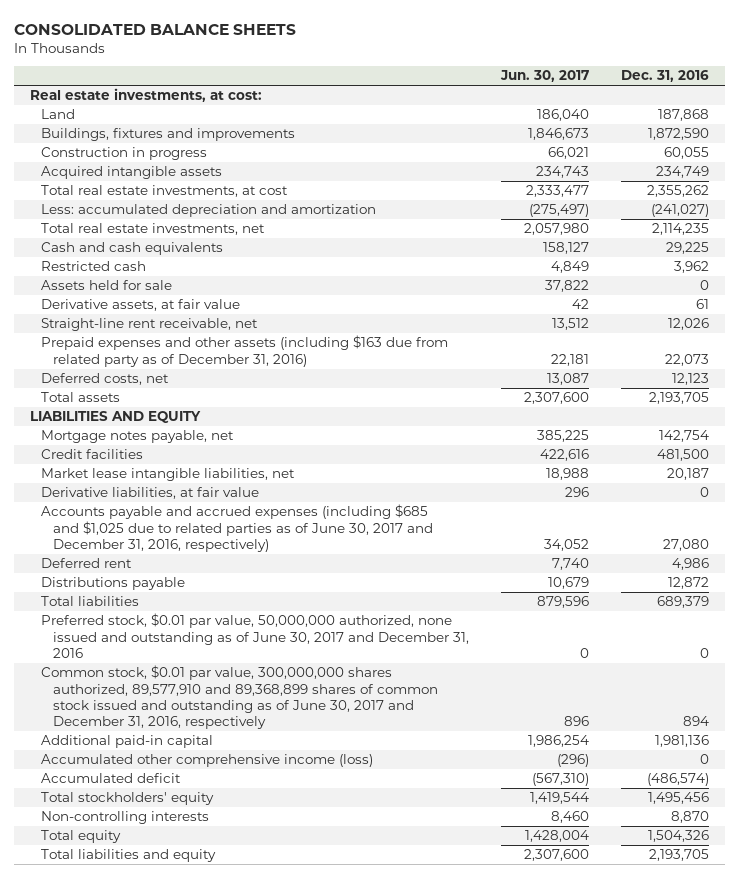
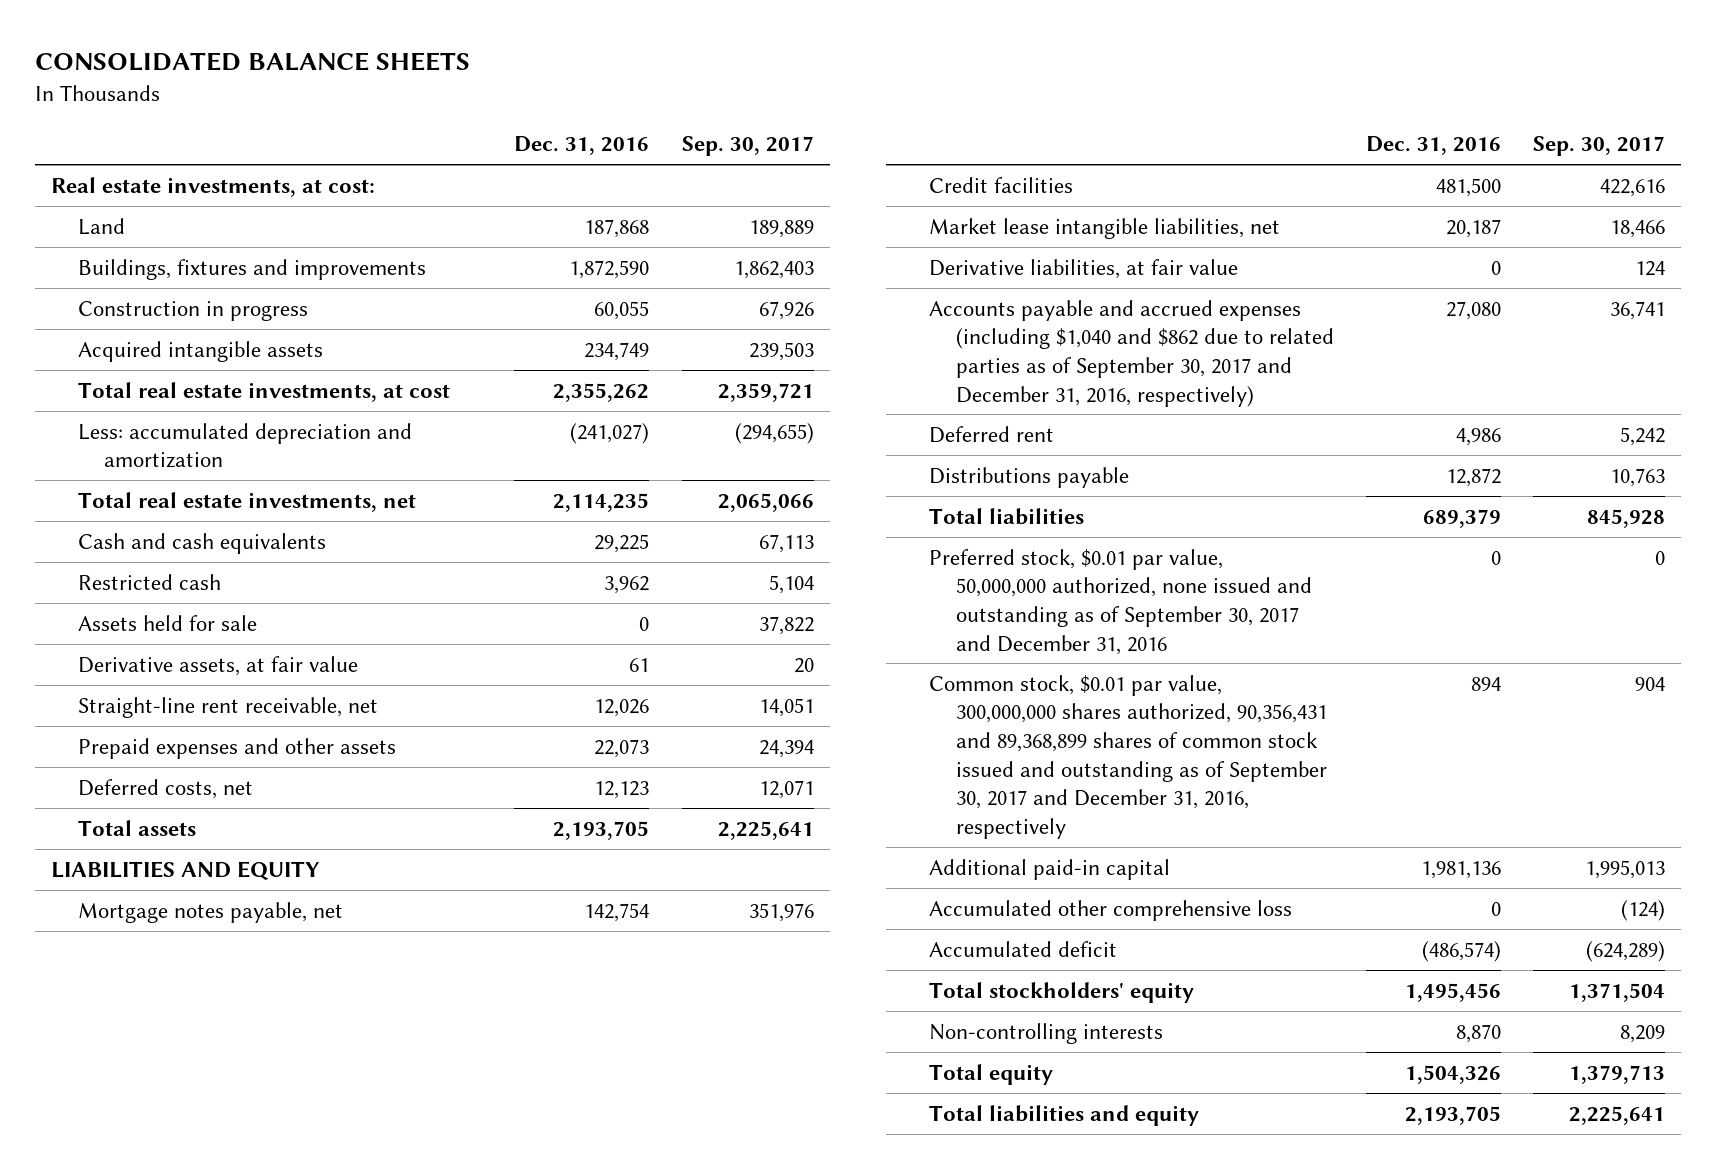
[499,70,589,83] Jun. 30, 2017 -> none
none -> [681,136,814,157] Sep. 30, 2017
[41,335,449,367] Prepaid expenses and other assets (including $163 due from related party as of December 31, 2016) -> [77,737,396,759] Prepaid expenses and other assets
[41,504,433,552] Accounts payable and accrued expenses (including $685 and $1,025 due to related parties as of June 30, 2017 and December 31, 2016, respectively) -> [929,299,1334,407] Accounts payable and accrued expenses (including $1,040 and $862 due to related parties as of September 30, 2017 and December 31, 2016, respectively)
[41,613,469,658] Preferred stock, $0.01 par value, 50,000,000 authorized, none issued and outstanding as of June 30, 2017 and December 31, 2016 -> [929,548,1312,655] Preferred stock, $0.01 par value, 50,000,000 authorized, none issued and outstanding as of September 30, 2017 and December 31, 2016
[41,665,438,729] Common stock, $0.01 par value, 300,000,000 shares authorized, 89,577,910 and 89,368,899 shares of common stock issued and outstanding as of June 30, 2017 and December 31, 2016, respectively -> [929,674,1327,839] Common stock, $0.01 par value, 300,000,000 shares authorized, 90,356,431 and 89,368,899 shares of common stock issued and outstanding as of September 30, 2017 and December 31, 2016, respectively
[41,754,374,768] Accumulated other comprehensive income (loss) -> [929,899,1293,921] Accumulated other comprehensive loss

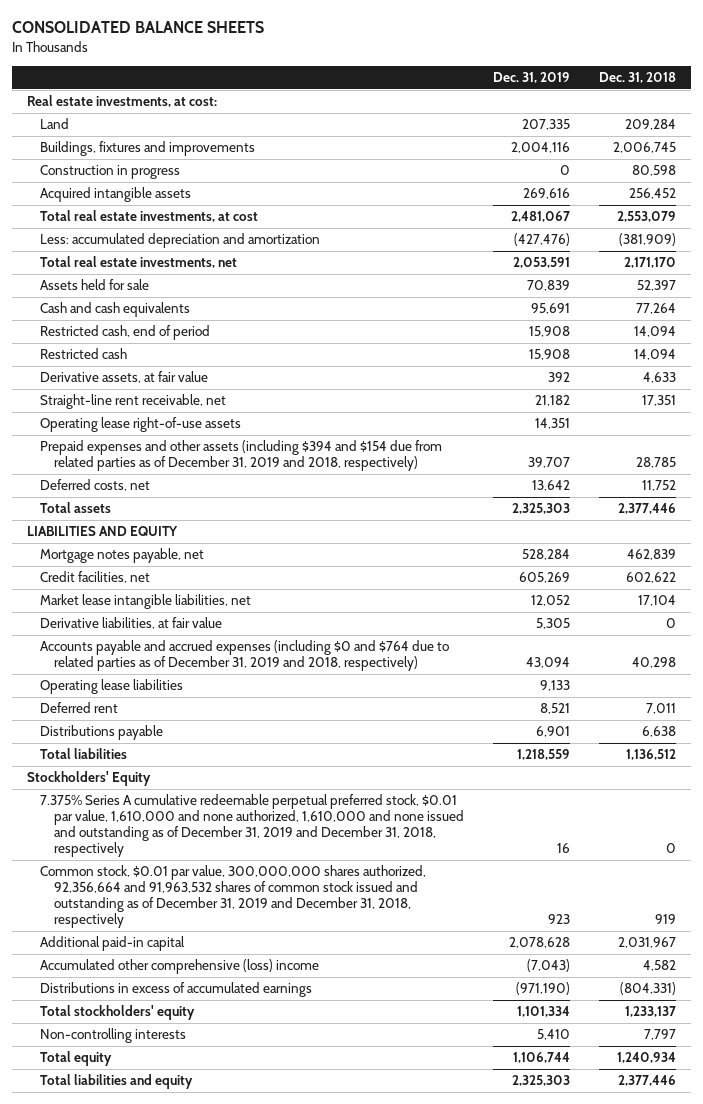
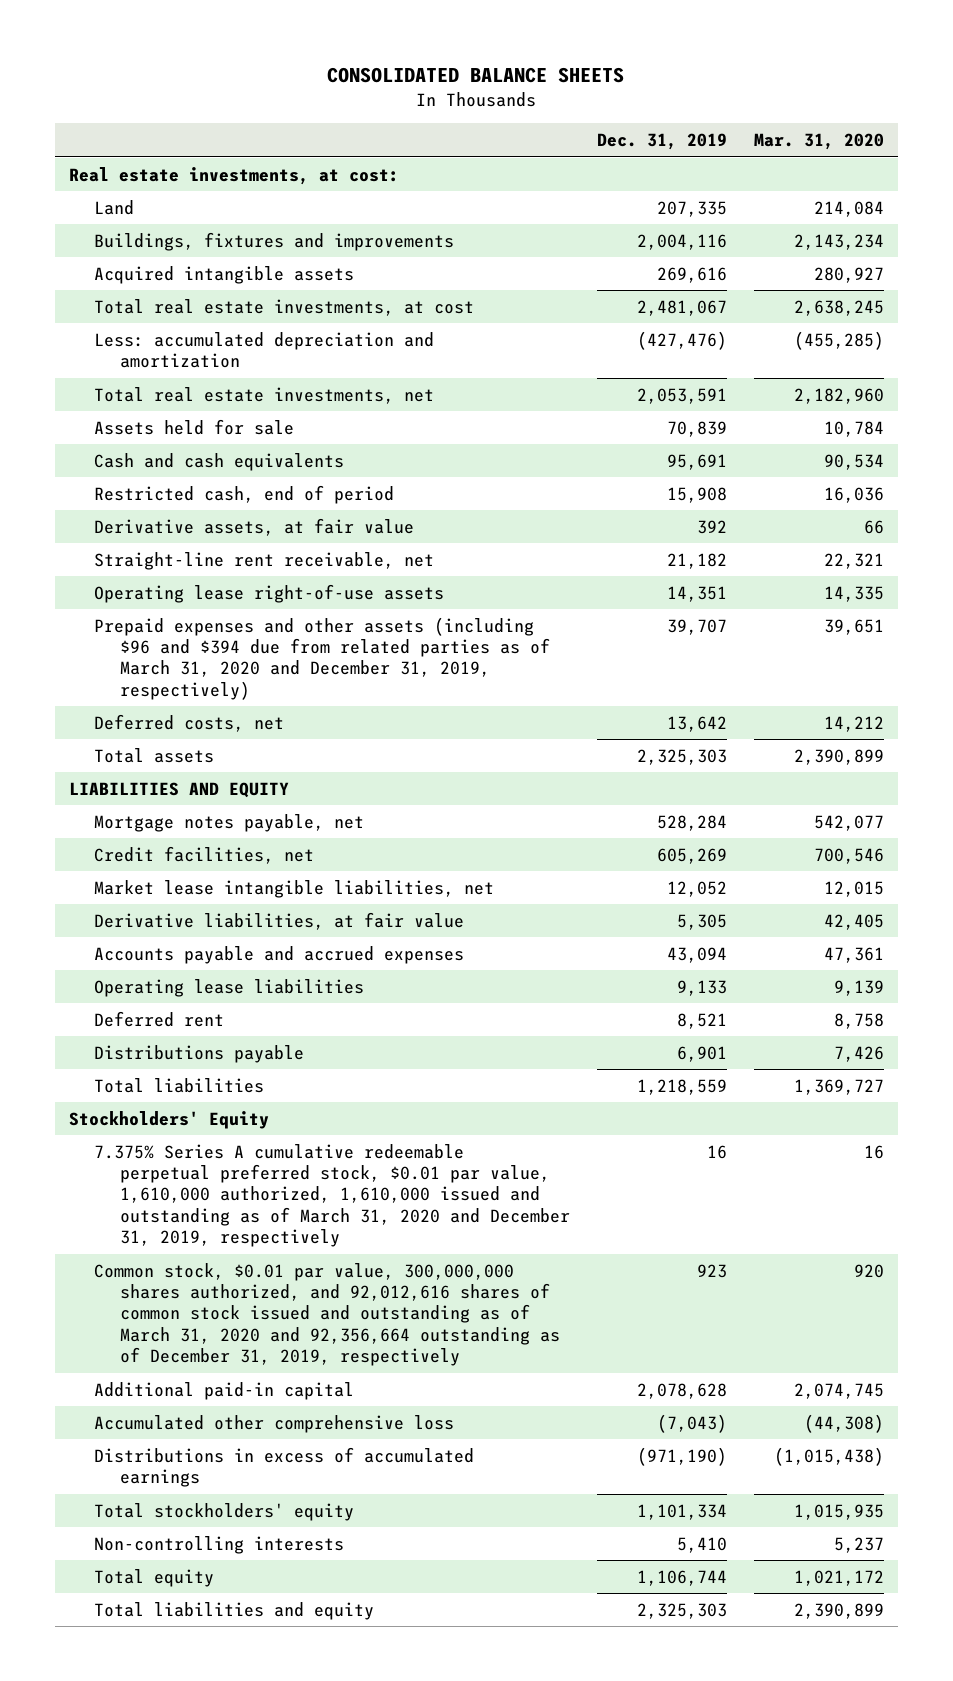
[599,72,677,84] Dec. 31, 2018 -> none
none -> [754,133,885,151] Mar. 31, 2020
[40,165,181,180] Construction in progress -> none
[40,348,128,360] Restricted cash -> none
[40,440,443,472] Prepaid expenses and other assets (including $394 and $154 due from related parties as of December 31, 2019 and 2018, respectively) -> [94,616,550,700] Prepaid expenses and other assets (including $96 and $394 due from related parties as of March 31, 2020 and December 31, 2019, respectively)
[40,640,450,672] Accounts payable and accrued expenses (including $0 and $764 due to related parties as of December 31, 2019 and 2018, respectively) -> [94,945,465,964] Accounts payable and accrued expenses
[40,794,464,858] 7.375% Series A cumulative redeemable perpetual preferred stock, $0.01 par value, 1,610,000 and none authorized, 1,610,000 and none issued and outstanding as of December 31, 2019 and December 31, 2018, respectively -> [94,1143,570,1248] 7.375% Series A cumulative redeemable perpetual preferred stock, $0.01 par value, 1,610,000 authorized, 1,610,000 issued and outstanding as of March 31, 2020 and December 31, 2019, respectively
[40,865,427,929] Common stock, $0.01 par value, 300,000,000 shares authorized, 92,356,664 and 91,963,532 shares of common stock issued and outstanding as of December 31, 2019 and December 31, 2018, respectively -> [94,1262,560,1367] Common stock, $0.01 par value, 300,000,000 shares authorized, and 92,012,616 shares of common stock issued and outstanding as of March 31, 2020 and 92,356,664 outstanding as of December 31, 2019, respectively
[40,959,320,975] Accumulated other comprehensive (loss) income -> [94,1414,455,1433] Accumulated other comprehensive loss

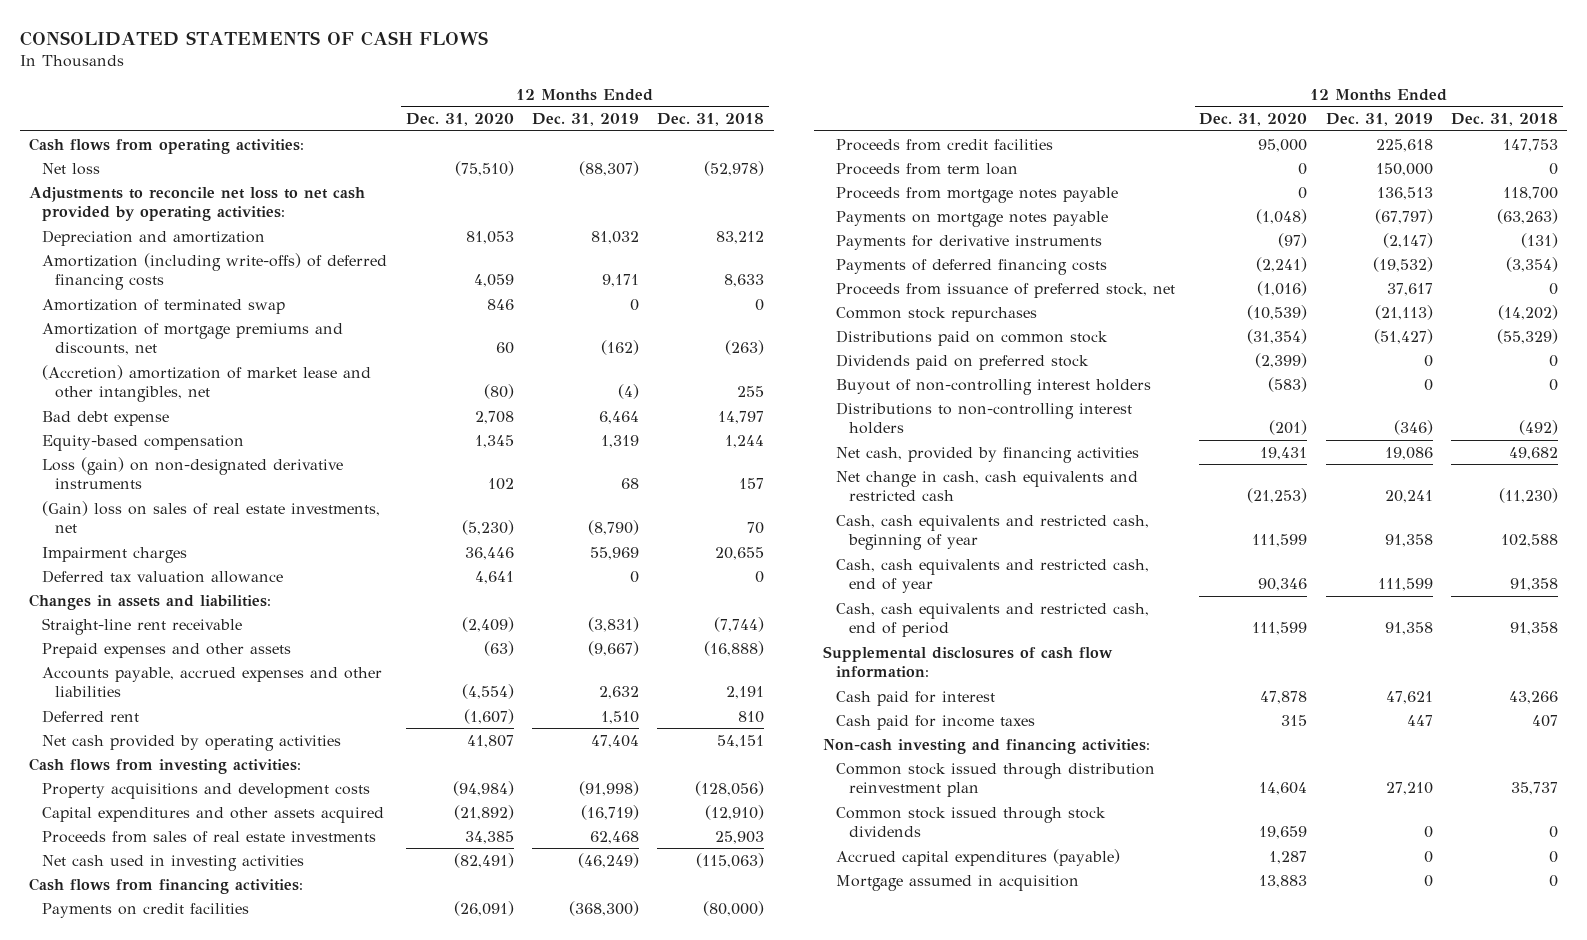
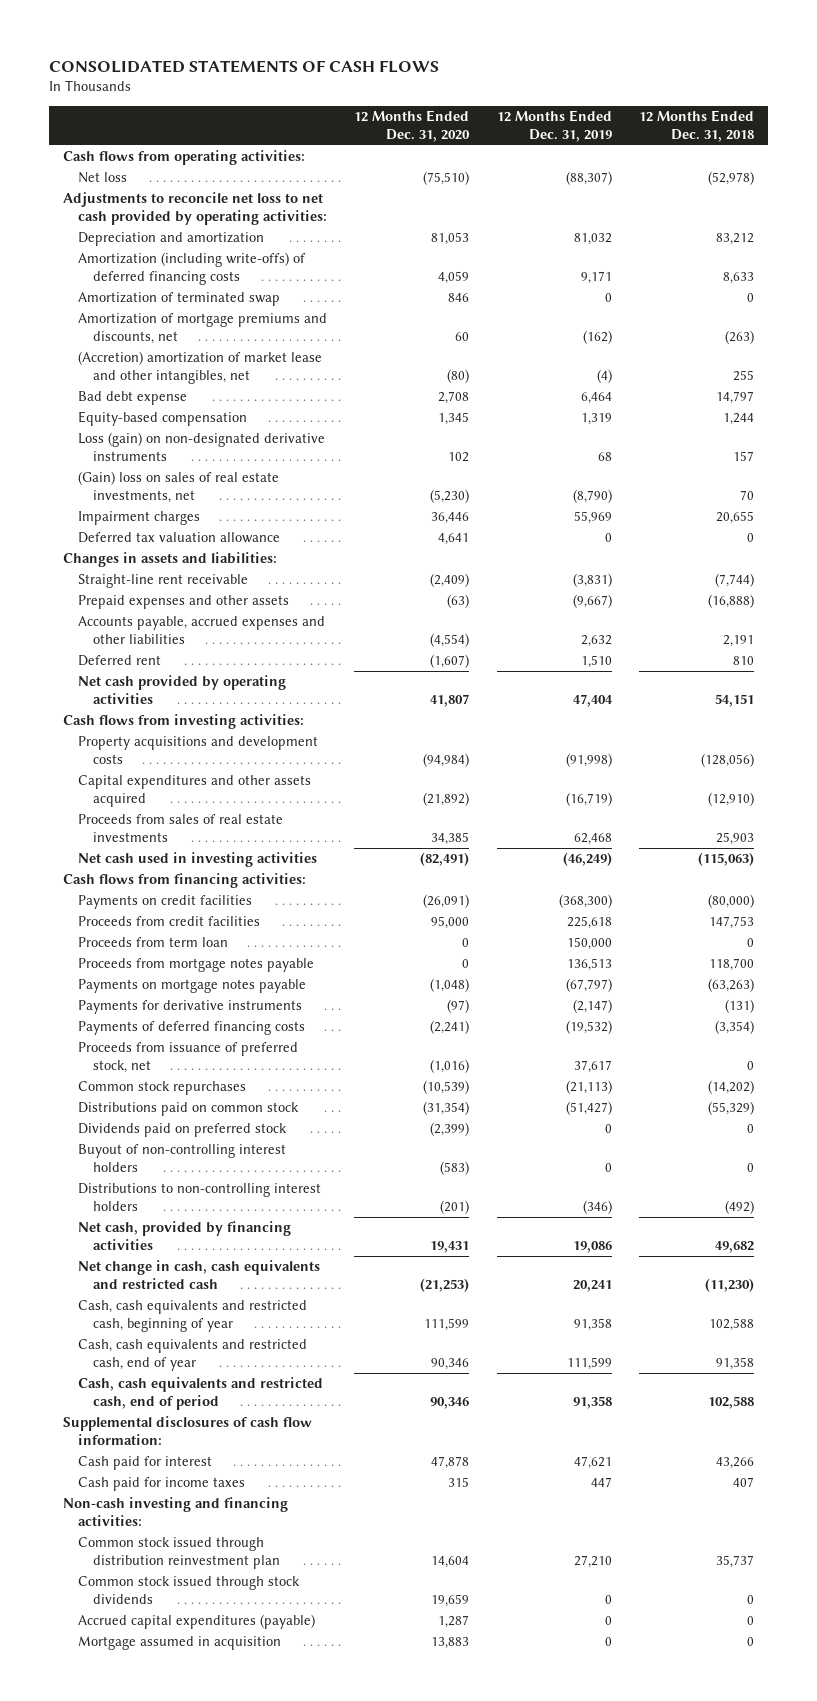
[1252,621,1308,635] 111,599 -> [430,1396,470,1409] 90,346
[1510,621,1559,635] 91,358 -> [708,1395,755,1409] 102,588

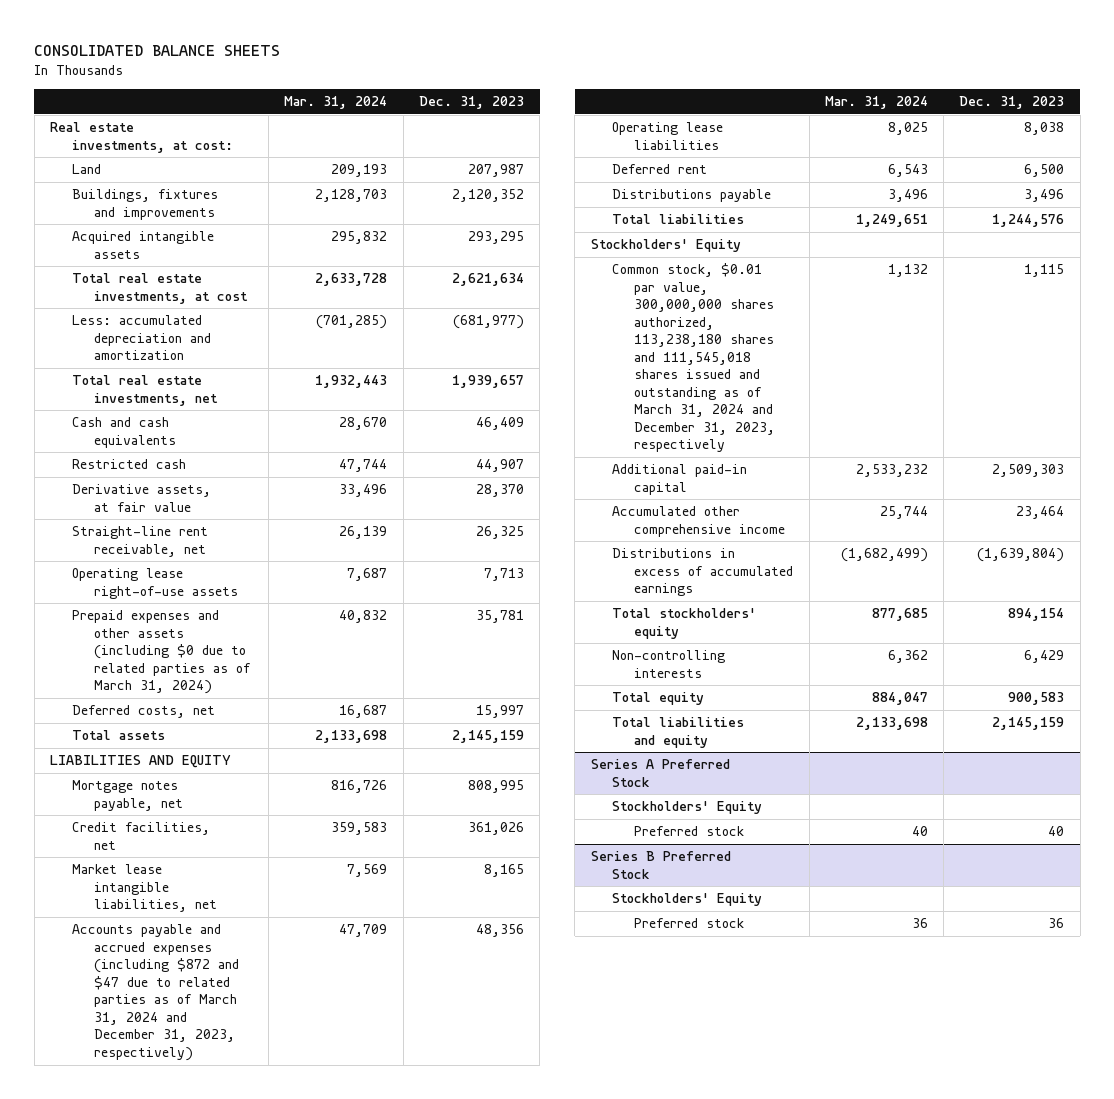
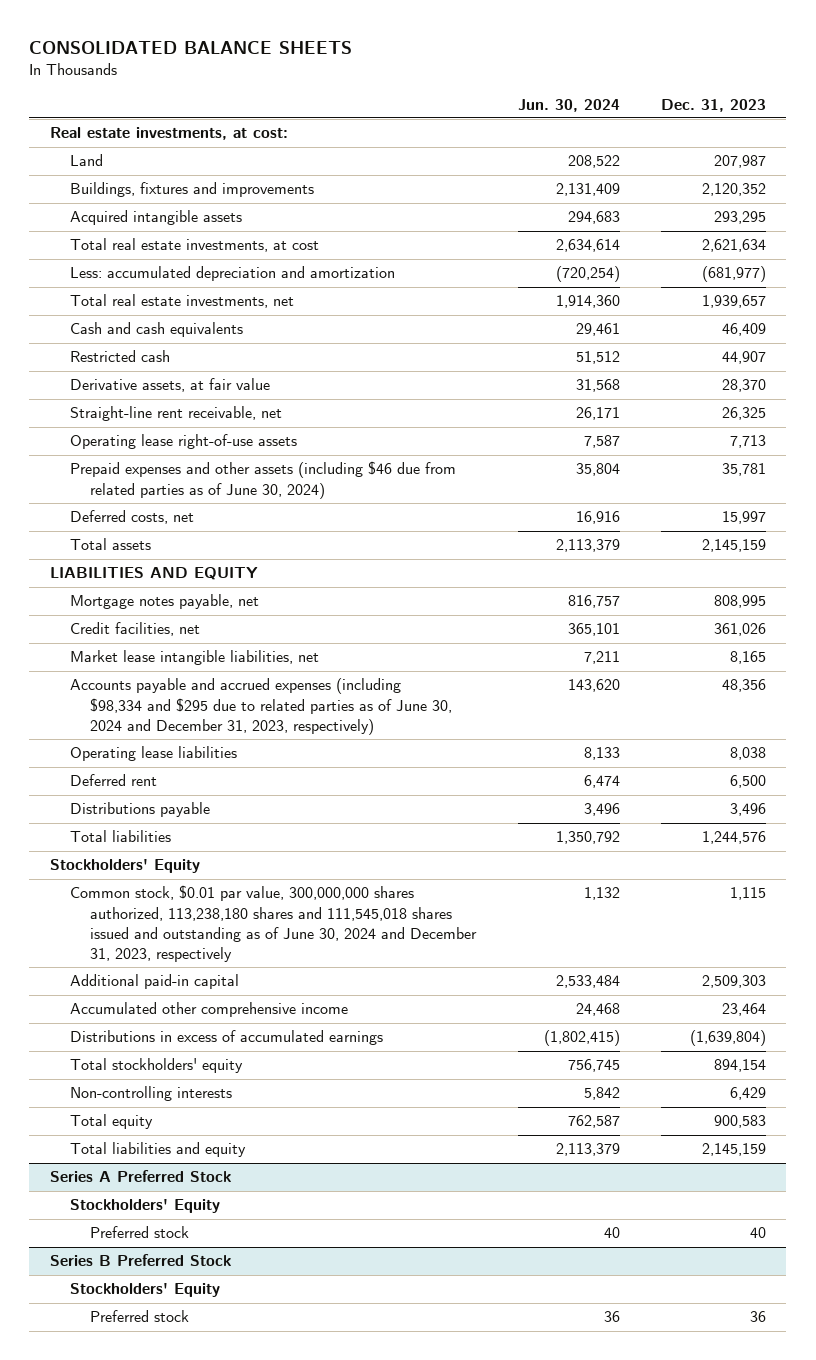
[284,96,388,110] Mar. 31, 2024 -> none
none -> [517,98,620,112] Jun. 30, 2024
[71,610,251,695] Prepaid expenses and other assets (including $0 due to related parties as of March 31, 2024) -> [70,461,457,499] Prepaid expenses and other assets (including $46 due from related parties as of June 30, 2024)
[71,924,239,1061] Accounts payable and accrued expenses (including $872 and $47 due to related parties as of March 31, 2024 and December 31, 2023, respectively) -> [70,678,453,735] Accounts payable and accrued expenses (including $98,334 and $295 due to related parties as of June 30, 2024 and December 31, 2023, respectively)
[612,263,776,453] Common stock, $0.01 par value, 300,000,000 shares authorized, 113,238,180 shares and 111,545,018 shares issued and outstanding as of March 31, 2024 and December 31, 2023, respectively -> [70,885,478,963] Common stock, $0.01 par value, 300,000,000 shares authorized, 113,238,180 shares and 111,545,018 shares issued and outstanding as of June 30, 2024 and December 31, 2023, respectively

